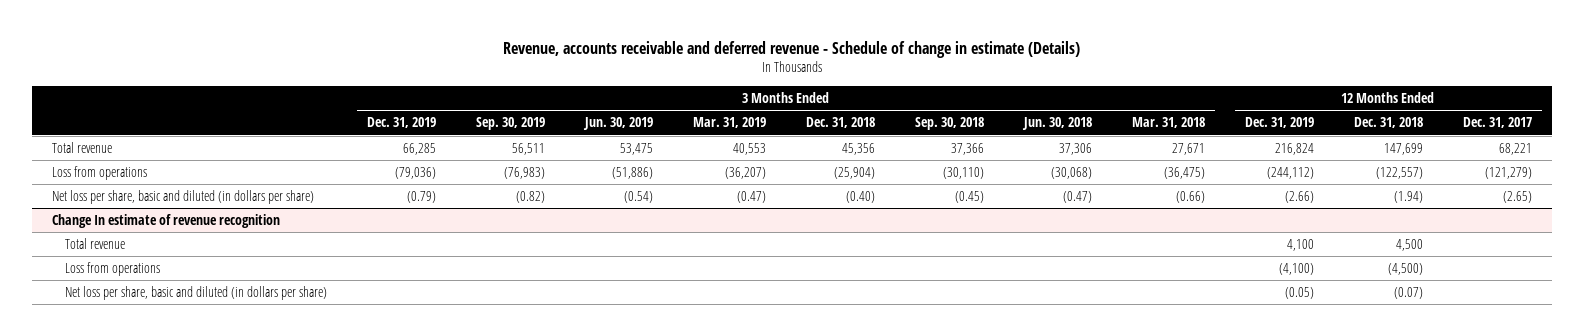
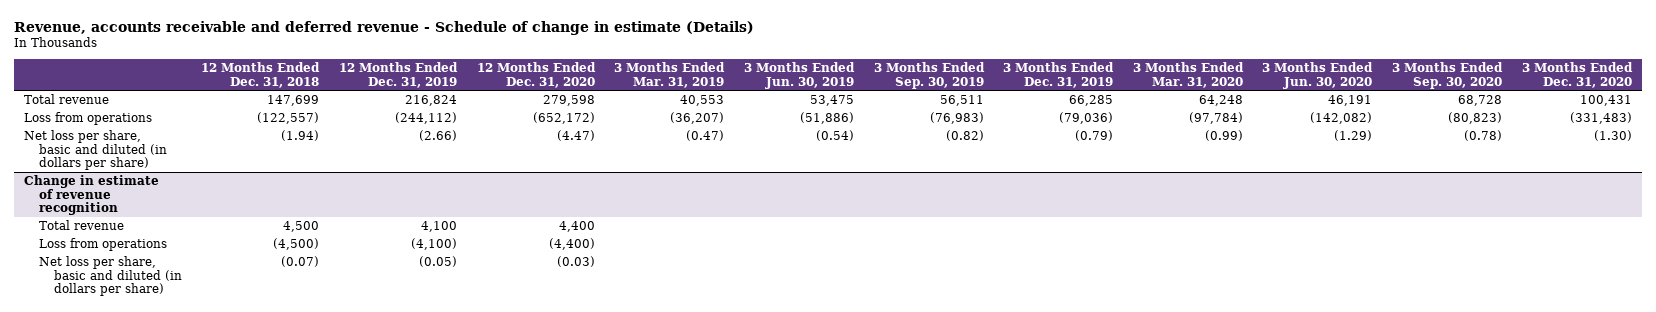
[806,117,876,129] Dec. 31, 2018 -> none
[915,117,985,131] Sep. 30, 2018 -> none
[1021,117,1092,131] Jun. 30, 2018 -> none
[1131,117,1205,129] Mar. 31, 2018 -> none
[1462,117,1532,129] Dec. 31, 2017 -> none
none -> [476,62,596,88] 12 Months Ended Dec. 31, 2020
none -> [1132,62,1244,88] 3 Months Ended Mar. 31, 2020
none -> [1262,62,1374,89] 3 Months Ended Jun. 30, 2020
none -> [1392,62,1504,89] 3 Months Ended Sep. 30, 2020
none -> [1521,62,1633,88] 3 Months Ended Dec. 31, 2020
[52,214,281,229] Change In estimate of revenue recognition -> [23,175,159,215] Change in estimate of revenue recognition

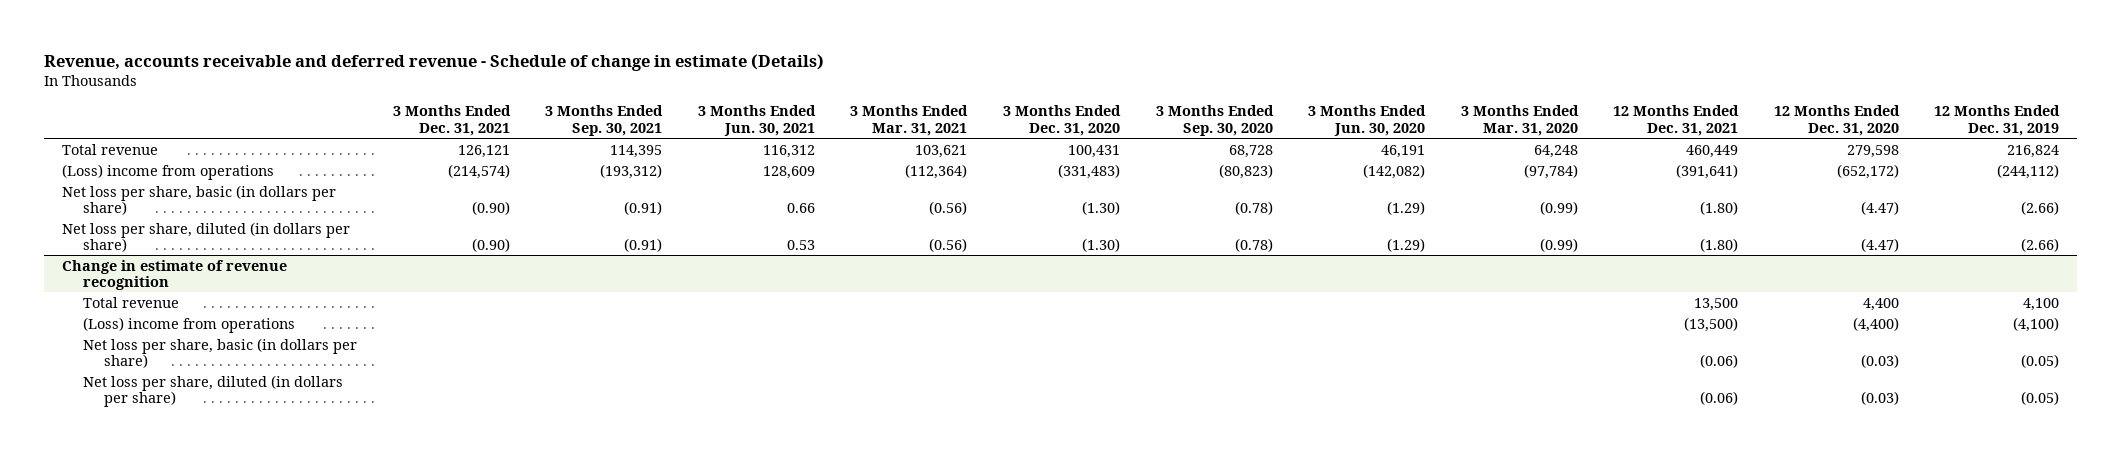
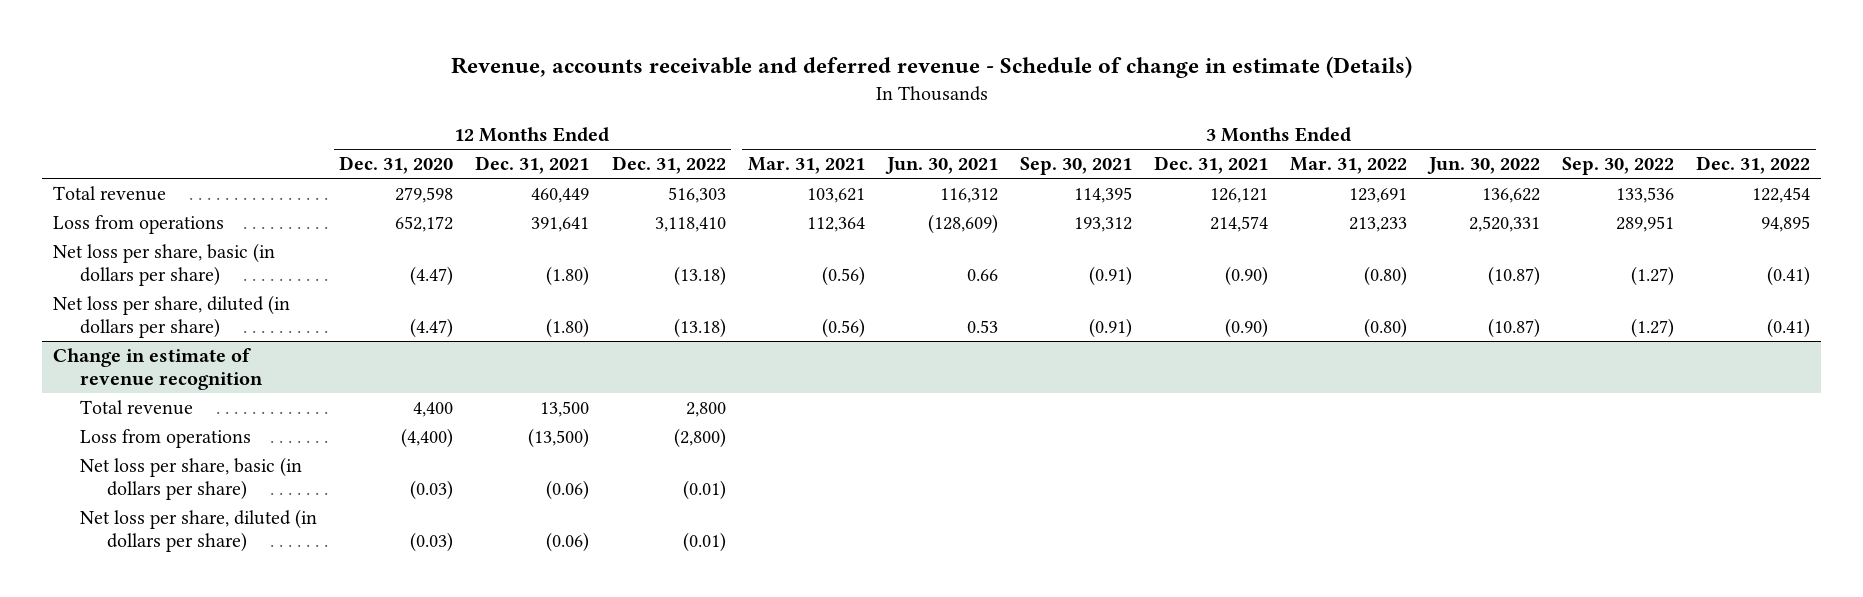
[1003,105,1122,136] 3 Months Ended Dec. 31, 2020 -> none
[1155,105,1274,136] 3 Months Ended Sep. 30, 2020 -> none
[1308,105,1427,136] 3 Months Ended Jun. 30, 2020 -> none
[1460,105,1579,136] 3 Months Ended Mar. 31, 2020 -> none
[1934,105,2061,136] 12 Months Ended Dec. 31, 2019 -> none
none -> [611,156,726,175] Dec. 31, 2022
none -> [1289,157,1407,175] Mar. 31, 2022
none -> [1427,157,1541,175] Jun. 30, 2022
none -> [1562,157,1675,176] Sep. 30, 2022
none -> [1696,156,1811,175] Dec. 31, 2022
[62,163,275,180] (Loss) income from operations -> [53,215,225,235] Loss from operations
[447,163,510,179] (214,574) -> [1209,216,1268,233] 214,574
[600,163,663,179] (193,312) -> [1073,217,1132,233] 193,312
[762,165,815,179] 128,609 -> [927,214,998,235] (128,609)
[905,163,968,179] (112,364) -> [806,217,865,233] 112,364
[1676,163,1739,179] (391,641) -> [531,217,590,233] 391,641
[1836,163,1899,179] (652,172) -> [395,216,454,233] 652,172
[83,316,296,333] (Loss) income from operations -> [80,429,252,449] Loss from operations

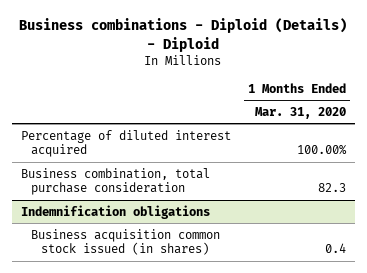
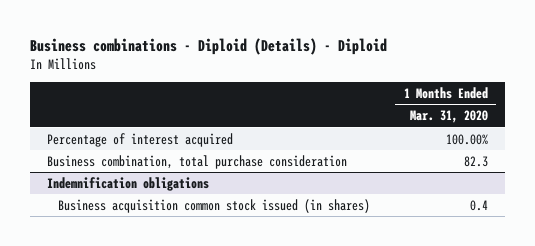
[20,129,231,158] Percentage of diluted interest acquired -> [46,132,233,147] Percentage of interest acquired

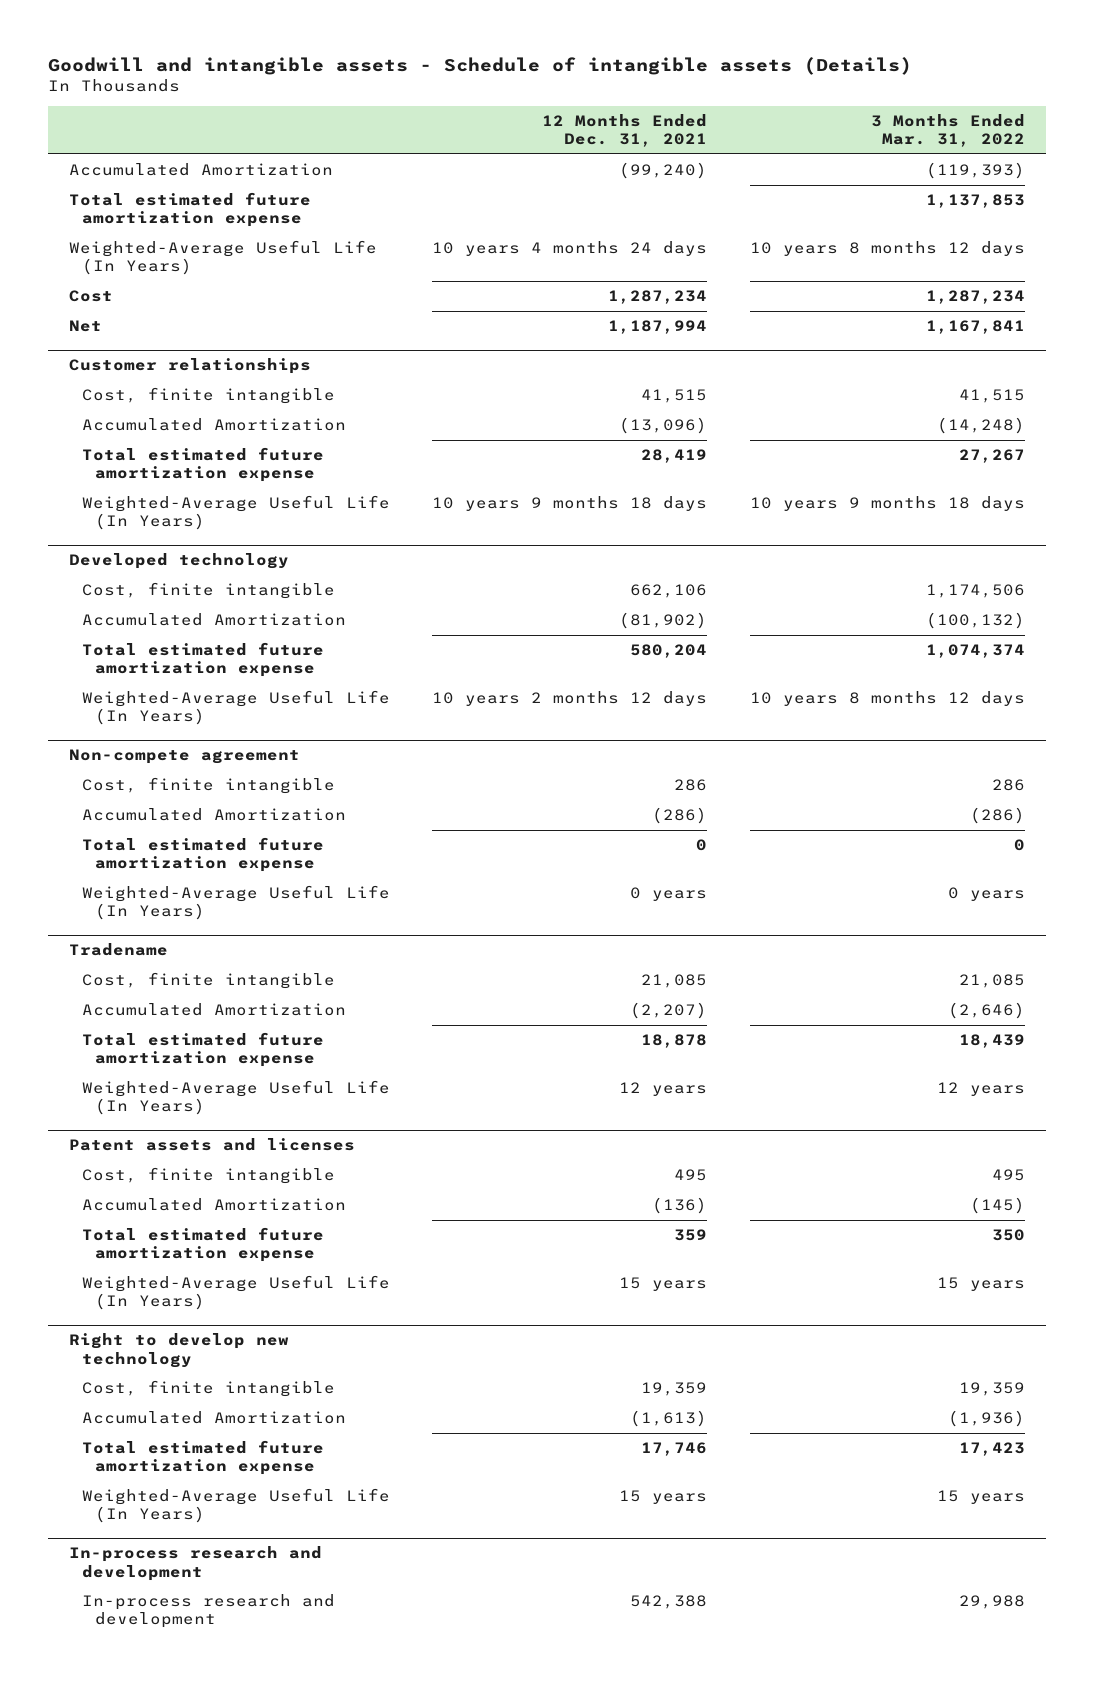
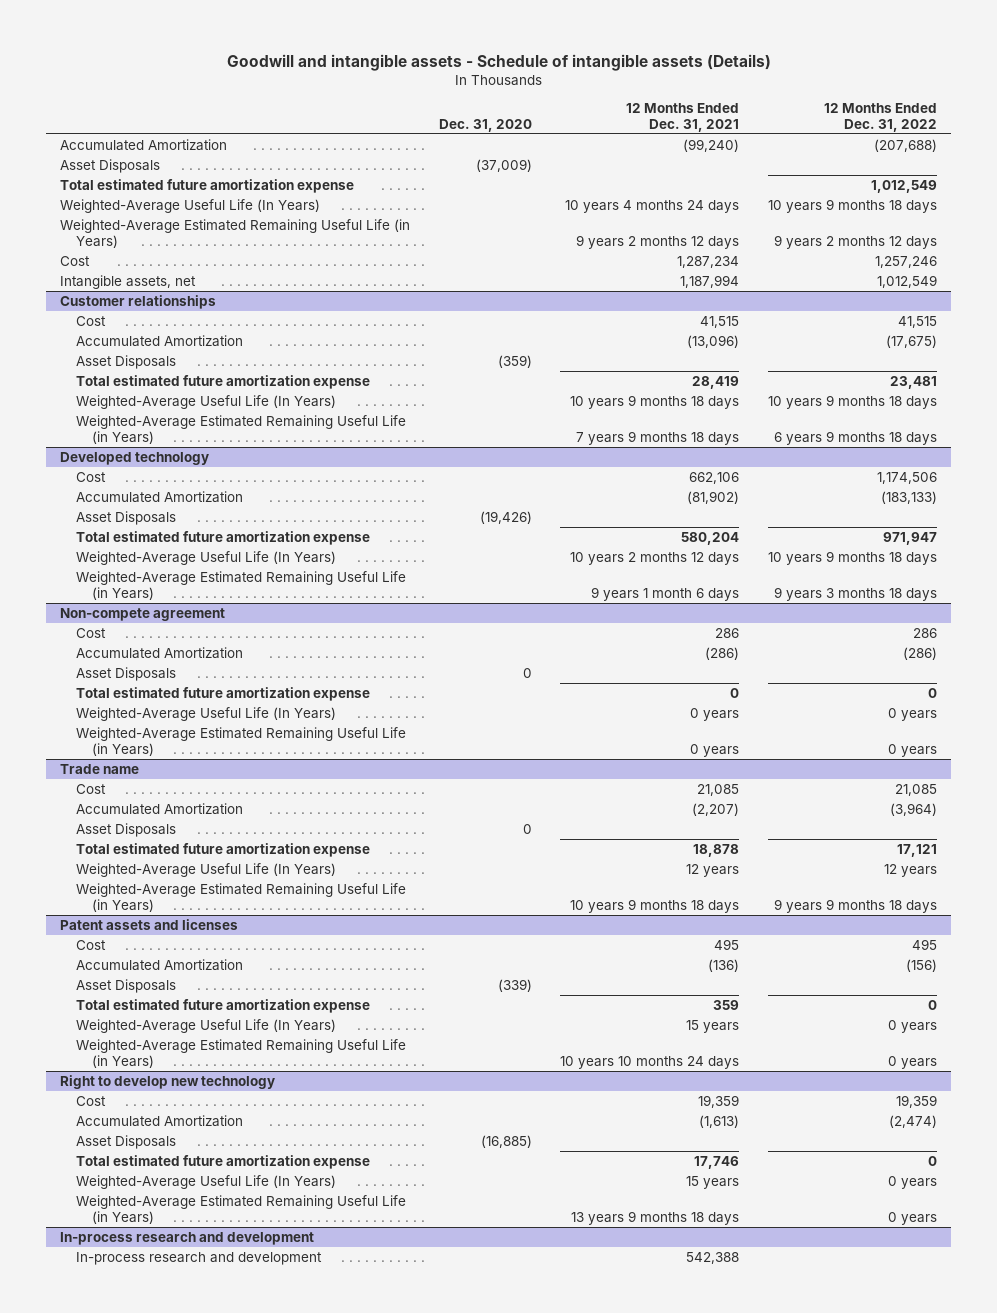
[870,113,1025,148] 3 Months Ended Mar. 31, 2022 -> none
none -> [438,118,532,132] Dec. 31, 2020
none -> [823,102,937,132] 12 Months Ended Dec. 31, 2022
none -> [60,158,161,173] Asset Disposals
none -> [60,218,411,248] Weighted-Average Estimated Remaining Useful Life (in Years)
[68,319,102,332] Net -> [60,274,197,289] Intangible assets, net
[81,386,335,404] Cost, finite intangible -> [76,315,107,326] Cost
none -> [76,354,177,369] Asset Disposals
none -> [76,414,407,444] Weighted-Average Estimated Remaining Useful Life (in Years)
[81,581,335,599] Cost, finite intangible -> [76,471,107,482] Cost
none -> [76,510,177,525] Asset Disposals
none -> [76,570,407,600] Weighted-Average Estimated Remaining Useful Life (in Years)
[81,776,335,794] Cost, finite intangible -> [76,627,107,638] Cost
none -> [76,666,177,681] Asset Disposals
none -> [76,726,407,756] Weighted-Average Estimated Remaining Useful Life (in Years)
[68,943,168,957] Tradename -> [60,763,140,774] Trade name
[81,971,335,989] Cost, finite intangible -> [76,783,107,794] Cost
none -> [76,822,177,837] Asset Disposals
none -> [76,882,407,912] Weighted-Average Estimated Remaining Useful Life (in Years)
[81,1166,335,1184] Cost, finite intangible -> [76,939,107,950] Cost
none -> [76,978,177,993] Asset Disposals
none -> [76,1038,407,1068] Weighted-Average Estimated Remaining Useful Life (in Years)
[81,1379,335,1397] Cost, finite intangible -> [76,1095,107,1106] Cost
none -> [76,1134,177,1149] Asset Disposals
none -> [76,1194,407,1224] Weighted-Average Estimated Remaining Useful Life (in Years)

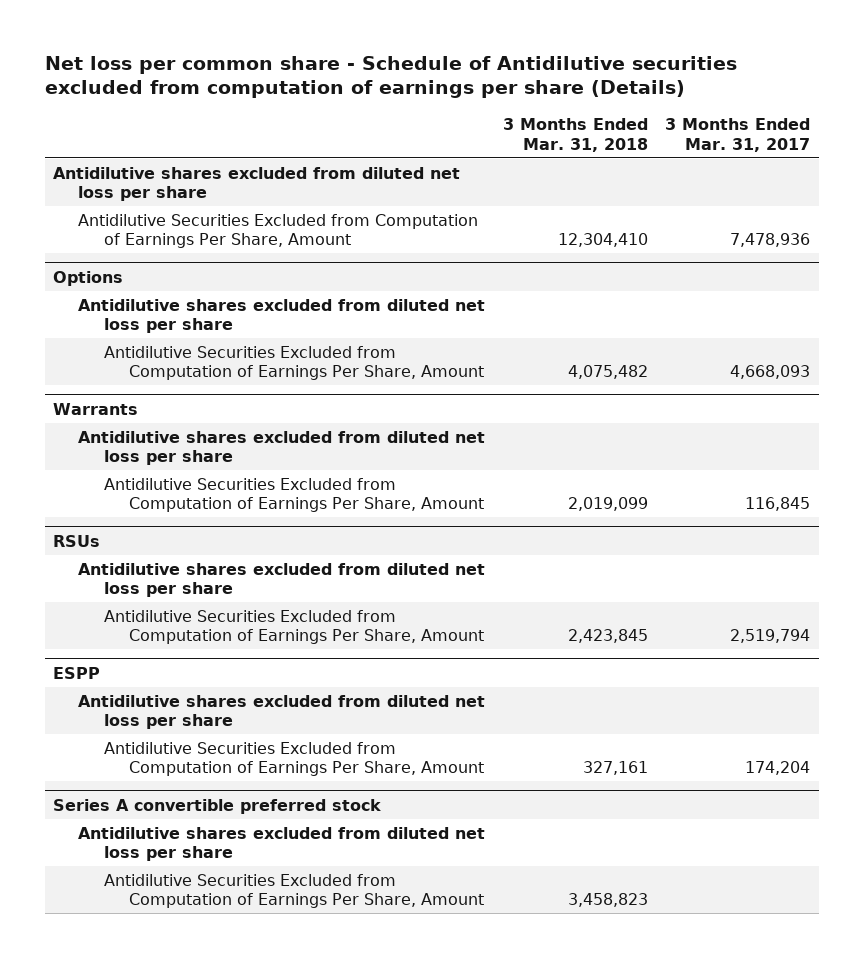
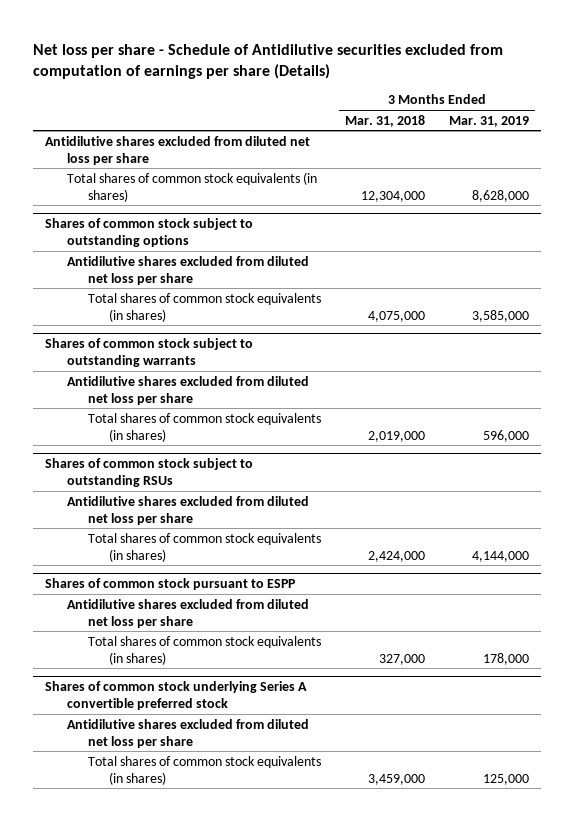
[44,55,737,99] Net loss per common share - Schedule of Antidilutive securities excluded from computation of earnings per share (Details) -> [33,43,504,80] Net loss per share - Schedule of Antidilutive securities excluded from computation of earnings per share (Details)
[665,118,811,152] 3 Months Ended Mar. 31, 2017 -> none
none -> [449,115,530,127] Mar. 31, 2019
[78,213,479,249] Antidilutive Securities Excluded from Computation of Earnings Per Share, Amount -> none
none -> [66,171,317,202] Total shares of common stock equivalents (in shares)
[53,270,124,286] Options -> [45,218,254,247] Shares of common stock subject to outstanding options
[103,345,484,381] Antidilutive Securities Excluded from Computation of Earnings Per Share, Amount -> none
none -> [87,292,321,322] Total shares of common stock equivalents (in shares)
[53,402,139,415] Warrants -> [45,338,254,367] Shares of common stock subject to outstanding warrants
[103,477,484,513] Antidilutive Securities Excluded from Computation of Earnings Per Share, Amount -> none
none -> [87,412,321,442] Total shares of common stock equivalents (in shares)
[53,534,101,547] RSUs -> [45,458,254,487] Shares of common stock subject to outstanding RSUs
[103,609,484,645] Antidilutive Securities Excluded from Computation of Earnings Per Share, Amount -> none
none -> [87,532,321,562] Total shares of common stock equivalents (in shares)
[53,666,101,679] ESPP -> [45,578,297,591] Shares of common stock pursuant to ESPP
[103,741,484,777] Antidilutive Securities Excluded from Computation of Earnings Per Share, Amount -> none
none -> [87,635,321,665] Total shares of common stock equivalents (in shares)
[53,798,382,814] Series A convertible preferred stock -> [45,681,308,710] Shares of common stock underlying Series A convertible preferred stock
[103,873,484,909] Antidilutive Securities Excluded from Computation of Earnings Per Share, Amount -> none
none -> [87,755,321,785] Total shares of common stock equivalents (in shares)

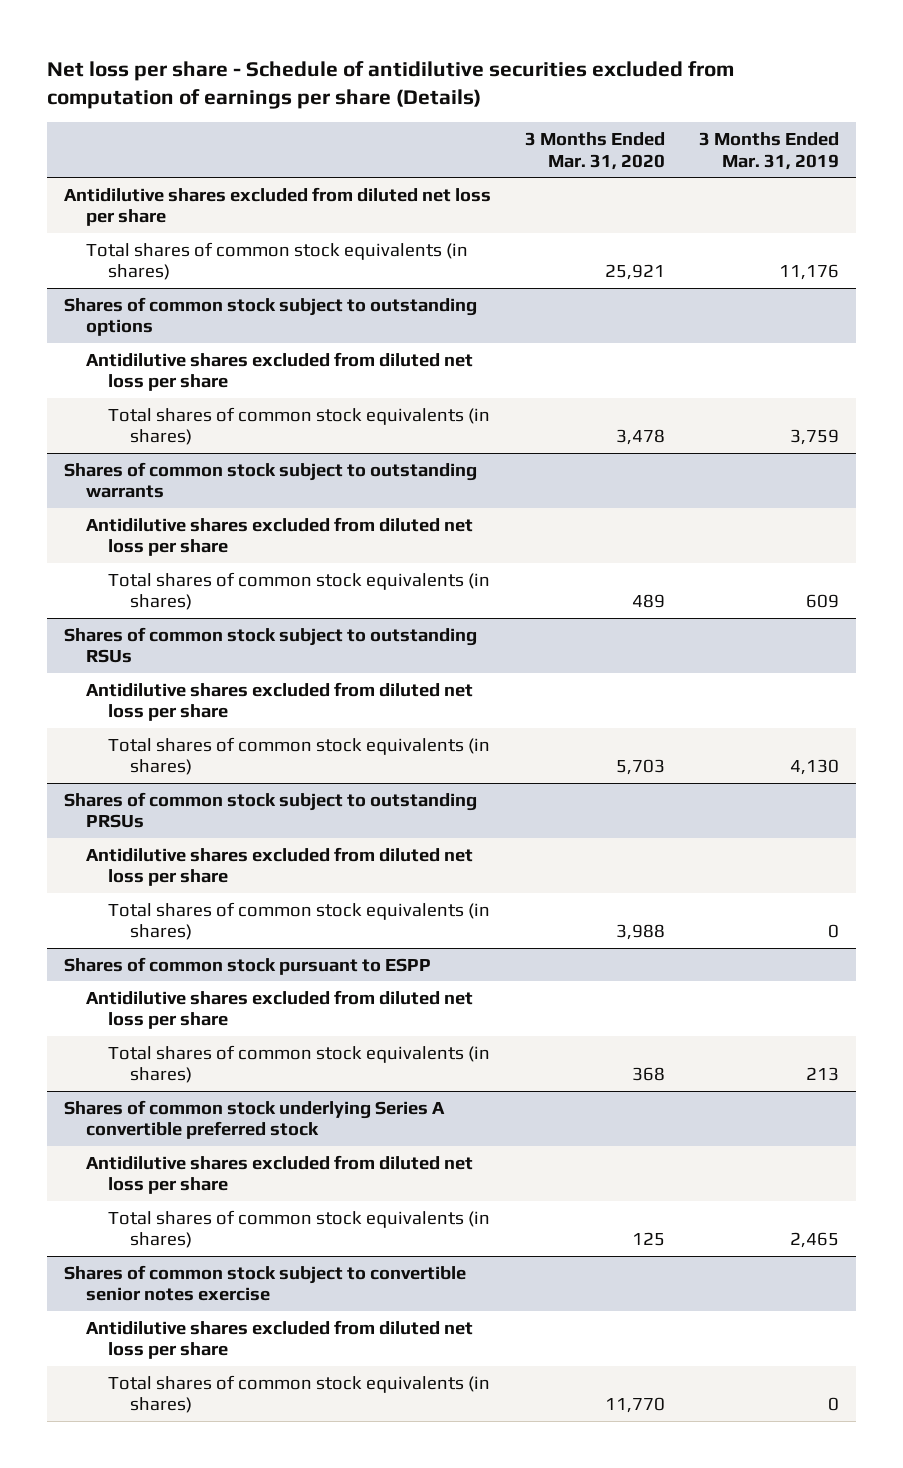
[33,43,504,80] Net loss per share - Schedule of Antidilutive securities excluded from computation of earnings per share (Details) -> [47,60,735,110] Net loss per share - Schedule of antidilutive securities excluded from computation of earnings per share (Details)
[345,114,426,127] Mar. 31, 2018 -> none
none -> [525,132,666,170] 3 Months Ended Mar. 31, 2020
[472,189,530,202] 8,628,000 -> [779,264,840,281] 11,176
[472,309,530,322] 3,585,000 -> [790,429,840,446] 3,759
[483,429,530,442] 596,000 -> [806,594,840,609] 609
[472,550,530,562] 4,144,000 -> [790,759,840,776] 4,130
none -> [64,791,478,829] Shares of common stock subject to outstanding PRSUs
none -> [86,846,474,887] Antidilutive shares excluded from diluted net loss per share
none -> [107,901,490,941] Total shares of common stock equivalents (in shares)
[483,652,530,665] 178,000 -> [806,1067,840,1082] 213
[483,773,530,785] 125,000 -> [790,1232,840,1249] 2,465
none -> [64,1264,467,1302] Shares of common stock subject to convertible senior notes exercise
none -> [86,1319,474,1360] Antidilutive shares excluded from diluted net loss per share
none -> [107,1374,490,1414] Total shares of common stock equivalents (in shares)

